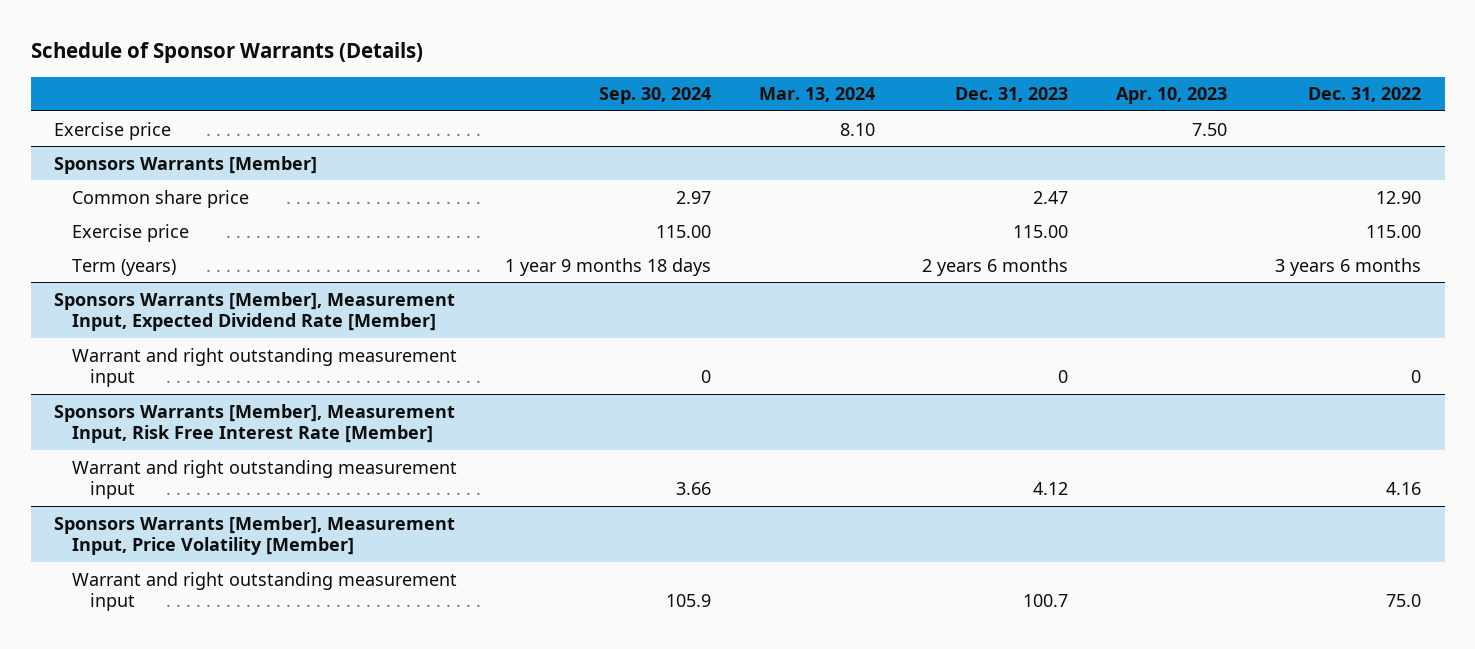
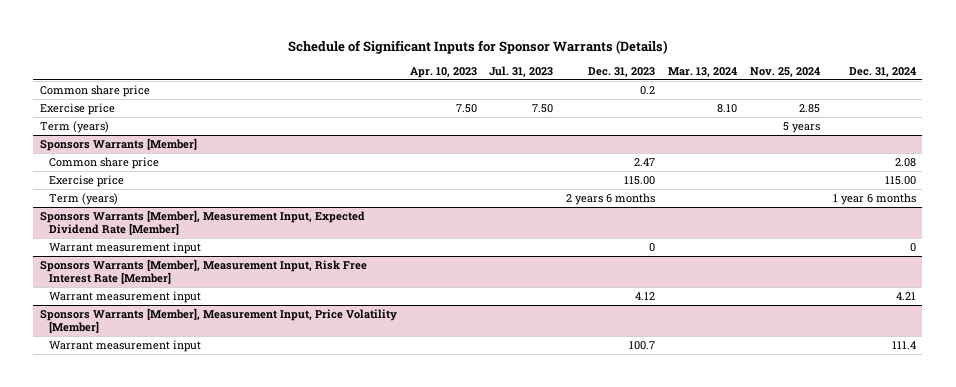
[30,42,423,64] Schedule of Sponsor Warrants (Details) -> [287,39,668,54] Schedule of Significant Inputs for Sponsor Warrants (Details)
[598,87,711,105] Sep. 30, 2024 -> none
[1307,87,1421,103] Dec. 31, 2022 -> none
none -> [489,65,554,77] Jul. 31, 2023
none -> [749,66,820,77] Nov. 25, 2024
none -> [848,66,916,77] Dec. 31, 2024
none -> [39,84,150,97] Common share price
none -> [39,120,109,133] Term (years)
[72,347,458,387] Warrant and right outstanding measurement input -> [49,241,202,254] Warrant measurement input
[72,459,458,499] Warrant and right outstanding measurement input -> [49,290,202,303] Warrant measurement input
[72,571,458,611] Warrant and right outstanding measurement input -> [49,339,202,352] Warrant measurement input

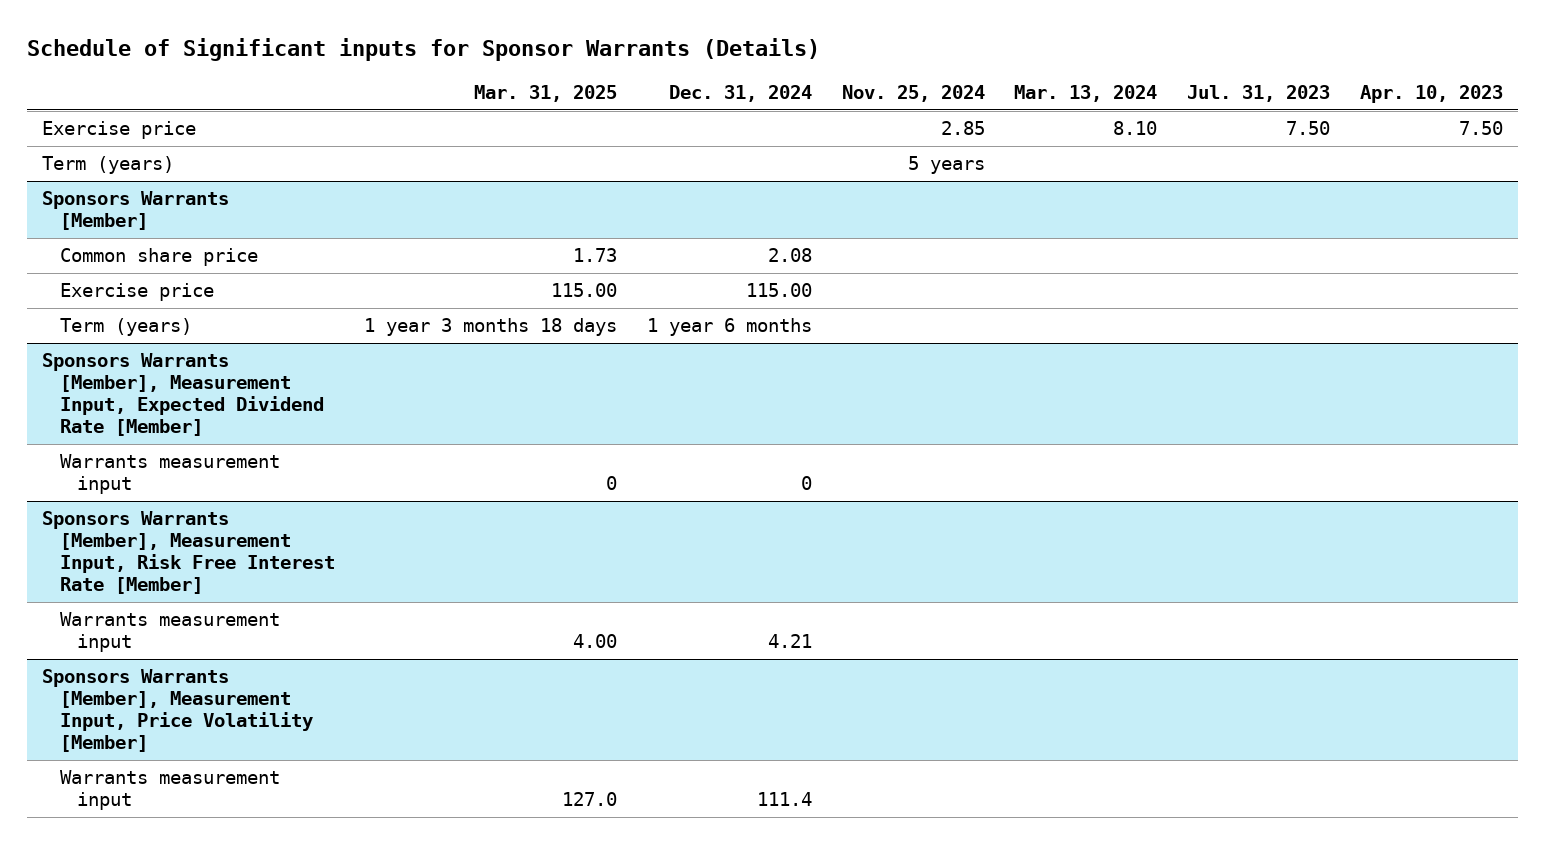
[287,39,668,54] Schedule of Significant Inputs for Sponsor Warrants (Details) -> [27,38,821,62] Schedule of Significant inputs for Sponsor Warrants (Details)
[588,66,656,77] Dec. 31, 2023 -> none
none -> [474,85,618,103] Mar. 31, 2025
[39,84,150,97] Common share price -> none
[49,241,202,254] Warrant measurement input -> [59,454,280,495] Warrants measurement input
[49,290,202,303] Warrant measurement input -> [59,612,280,653] Warrants measurement input
[49,339,202,352] Warrant measurement input -> [59,770,280,811] Warrants measurement input

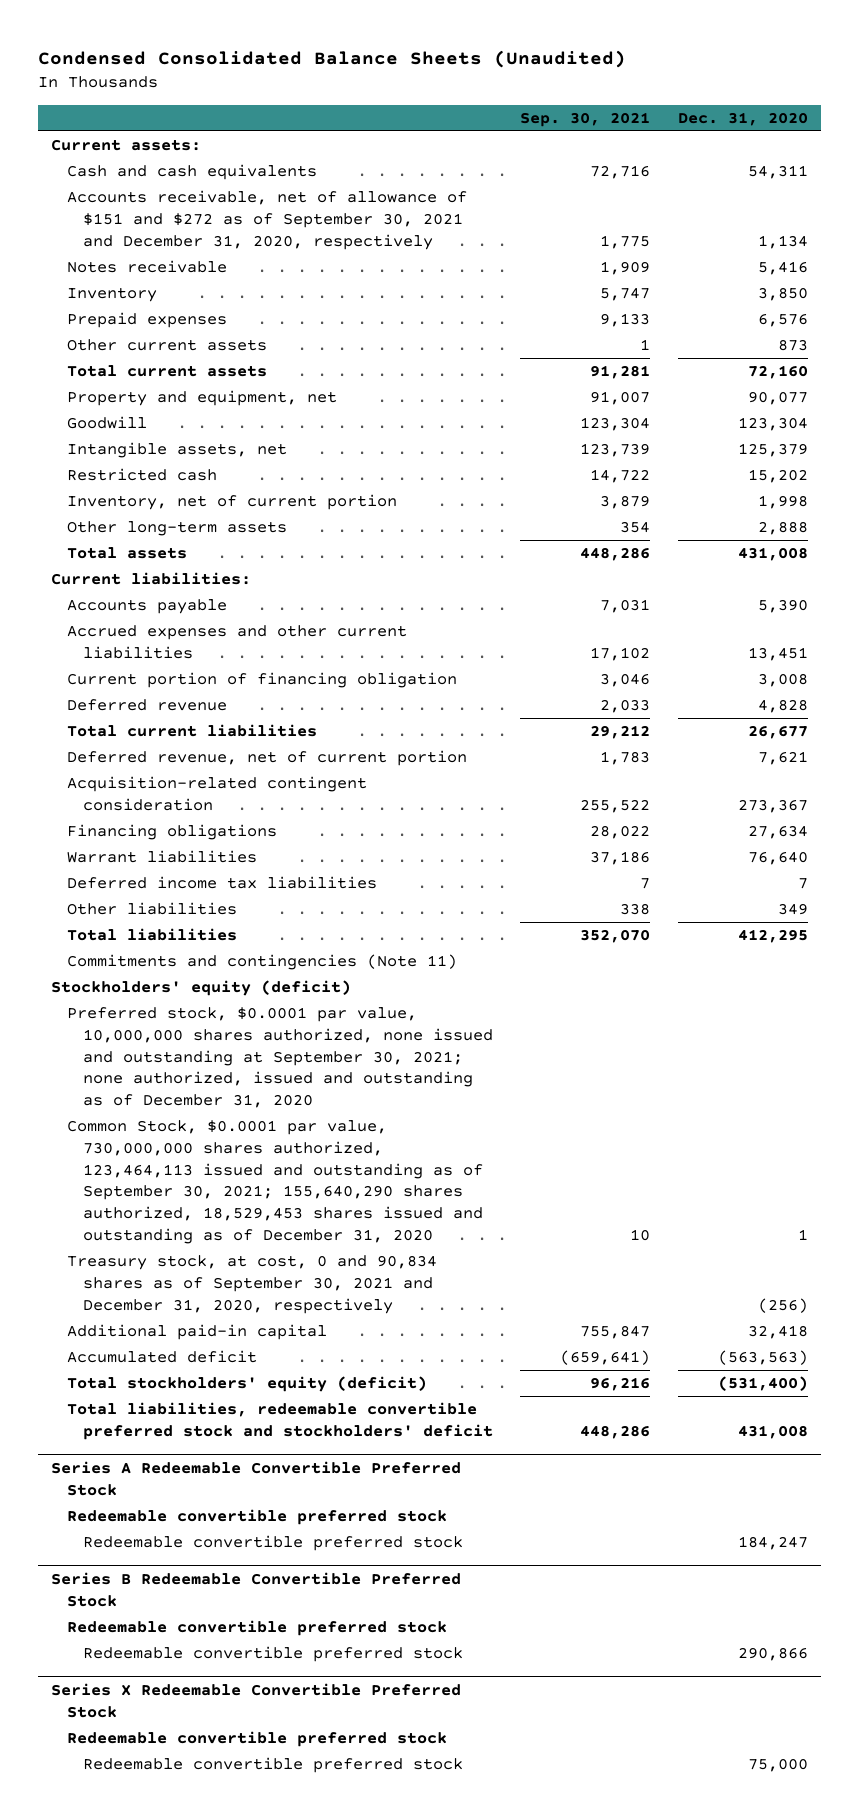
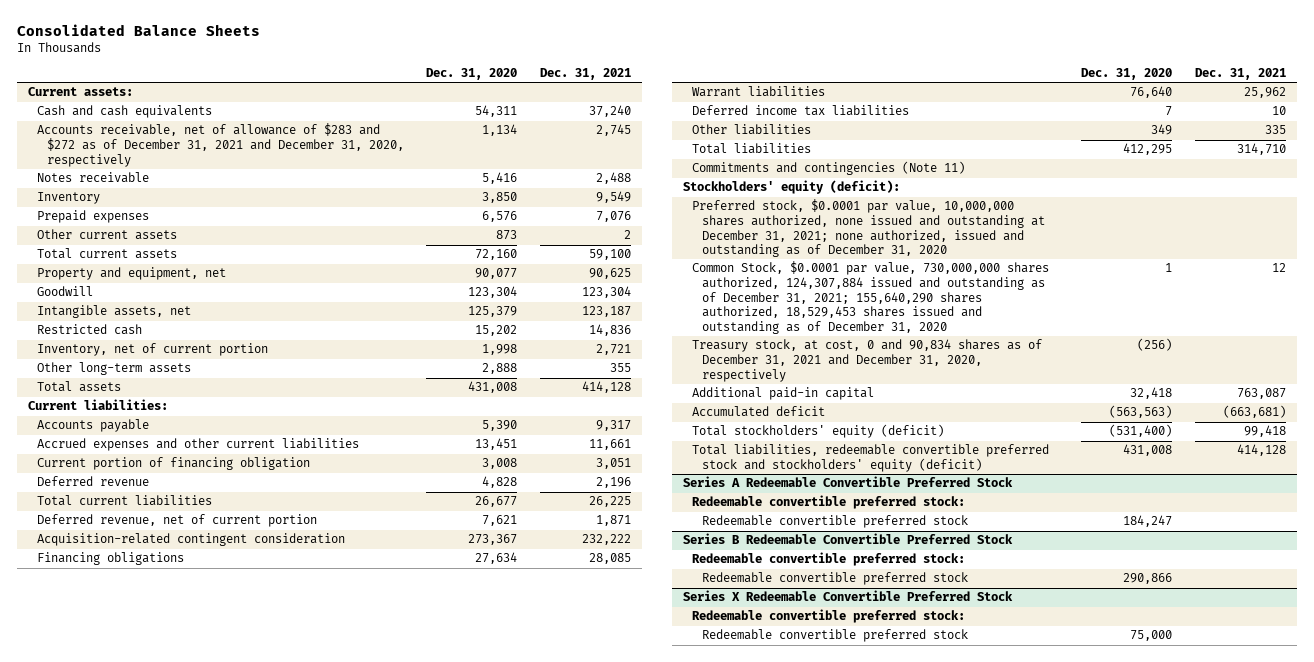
[37,50,626,69] Condensed Consolidated Balance Sheets (Unaudited) -> [16,23,260,36] Consolidated Balance Sheets
[520,111,651,127] Sep. 30, 2021 -> none
none -> [539,68,631,81] Dec. 31, 2021
[67,190,468,250] Accounts receivable, net of allowance of $151 and $272 as of September 30, 2021 and December 31, 2020, respectively -> [37,123,404,167] Accounts receivable, net of allowance of $283 and $272 as of December 31, 2021 and December 31, 2020, respectively
[51,980,352,997] Stockholders' equity (deficit) -> [683,180,901,195] Stockholders' equity (deficit):
[67,1007,494,1109] Preferred stock, $0.0001 par value, 10,000,000 shares authorized, none issued and outstanding at September 30, 2021; none authorized, issued and outstanding as of December 31, 2020 -> [692,199,1045,258] Preferred stock, $0.0001 par value, 10,000,000 shares authorized, none issued and outstanding at December 31, 2021; none authorized, issued and outstanding as of December 31, 2020
[67,1120,484,1244] Common Stock, $0.0001 par value, 730,000,000 shares authorized, 123,464,113 issued and outstanding as of September 30, 2021; 155,640,290 shares authorized, 18,529,453 shares issued and outstanding as of December 31, 2020 -> [692,261,1050,334] Common Stock, $0.0001 par value, 730,000,000 shares authorized, 124,307,884 issued and outstanding as of December 31, 2021; 155,640,290 shares authorized, 18,529,453 shares issued and outstanding as of December 31, 2020
[67,1255,438,1314] Treasury stock, at cost, 0 and 90,834 shares as of September 30, 2021 and December 31, 2020, respectively -> [692,339,1043,382] Treasury stock, at cost, 0 and 90,834 shares as of December 31, 2021 and December 31, 2020, respectively
[67,1402,494,1440] Total liabilities, redeemable convertible preferred stock and stockholders' deficit -> [692,444,1050,473] Total liabilities, redeemable convertible preferred stock and stockholders' equity (deficit)
[67,1509,448,1526] Redeemable convertible preferred stock -> [692,495,966,510] Redeemable convertible preferred stock:
[67,1620,448,1637] Redeemable convertible preferred stock -> [692,552,966,567] Redeemable convertible preferred stock:
[67,1731,448,1748] Redeemable convertible preferred stock -> [692,609,966,624] Redeemable convertible preferred stock:

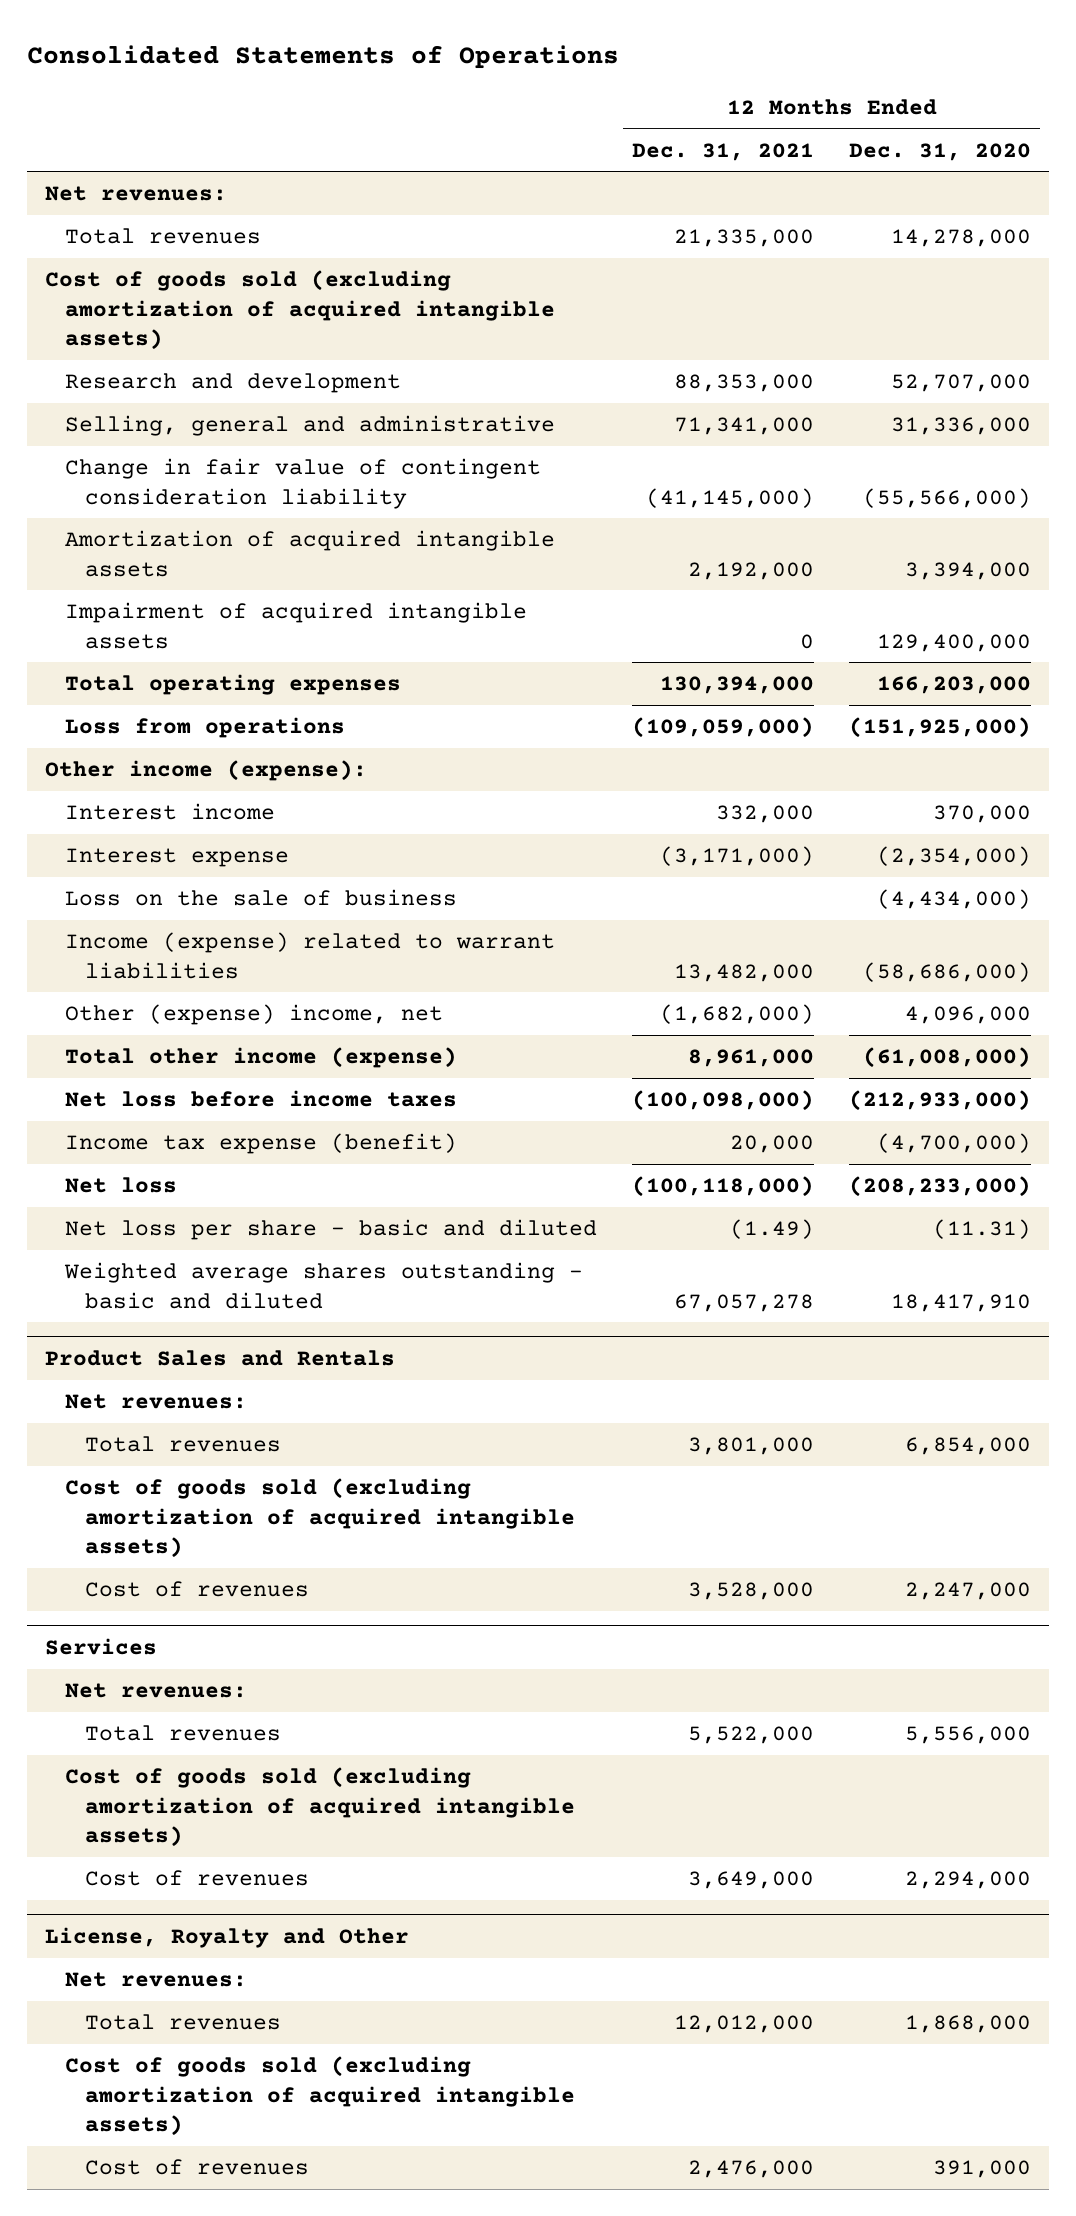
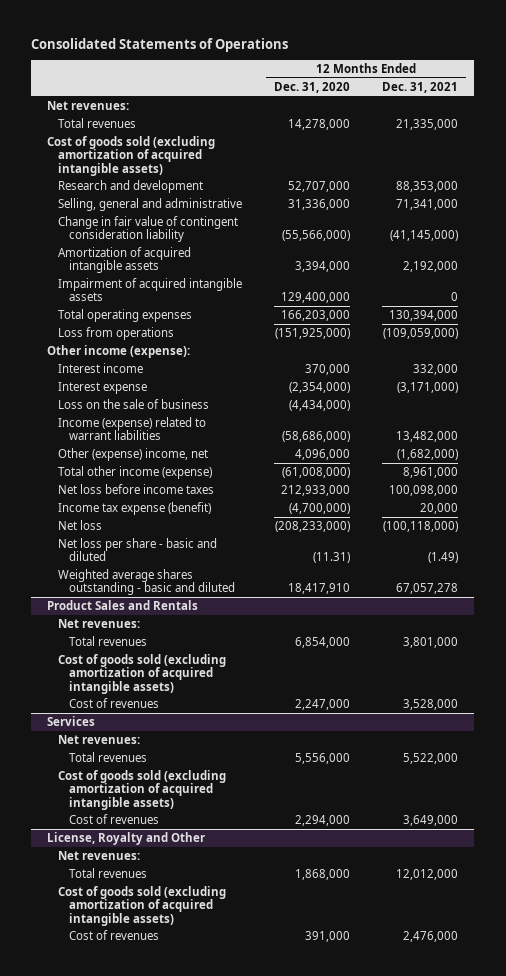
[631,1090,814,1112] (100,098,000) -> [389,484,459,496] 100,098,000
[849,1090,1032,1112] (212,933,000) -> [281,484,351,496] 212,933,000

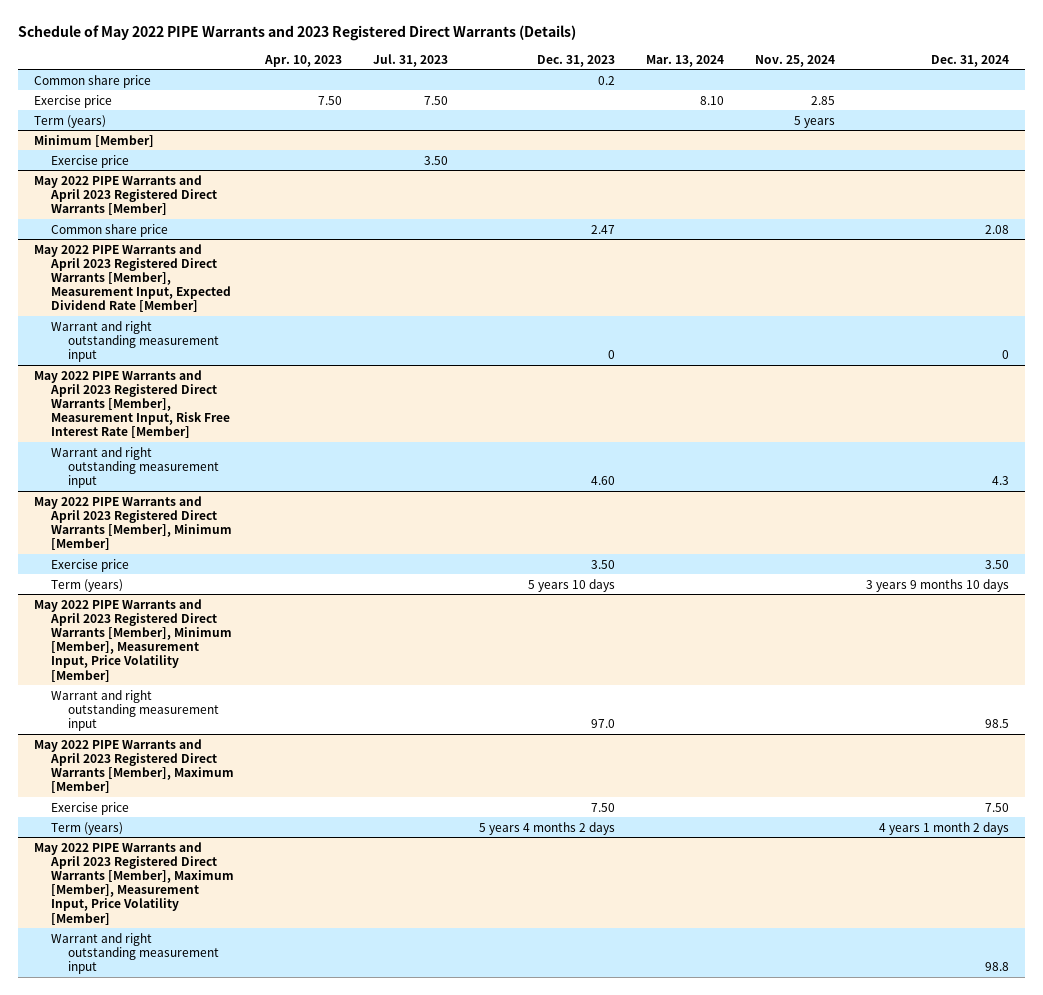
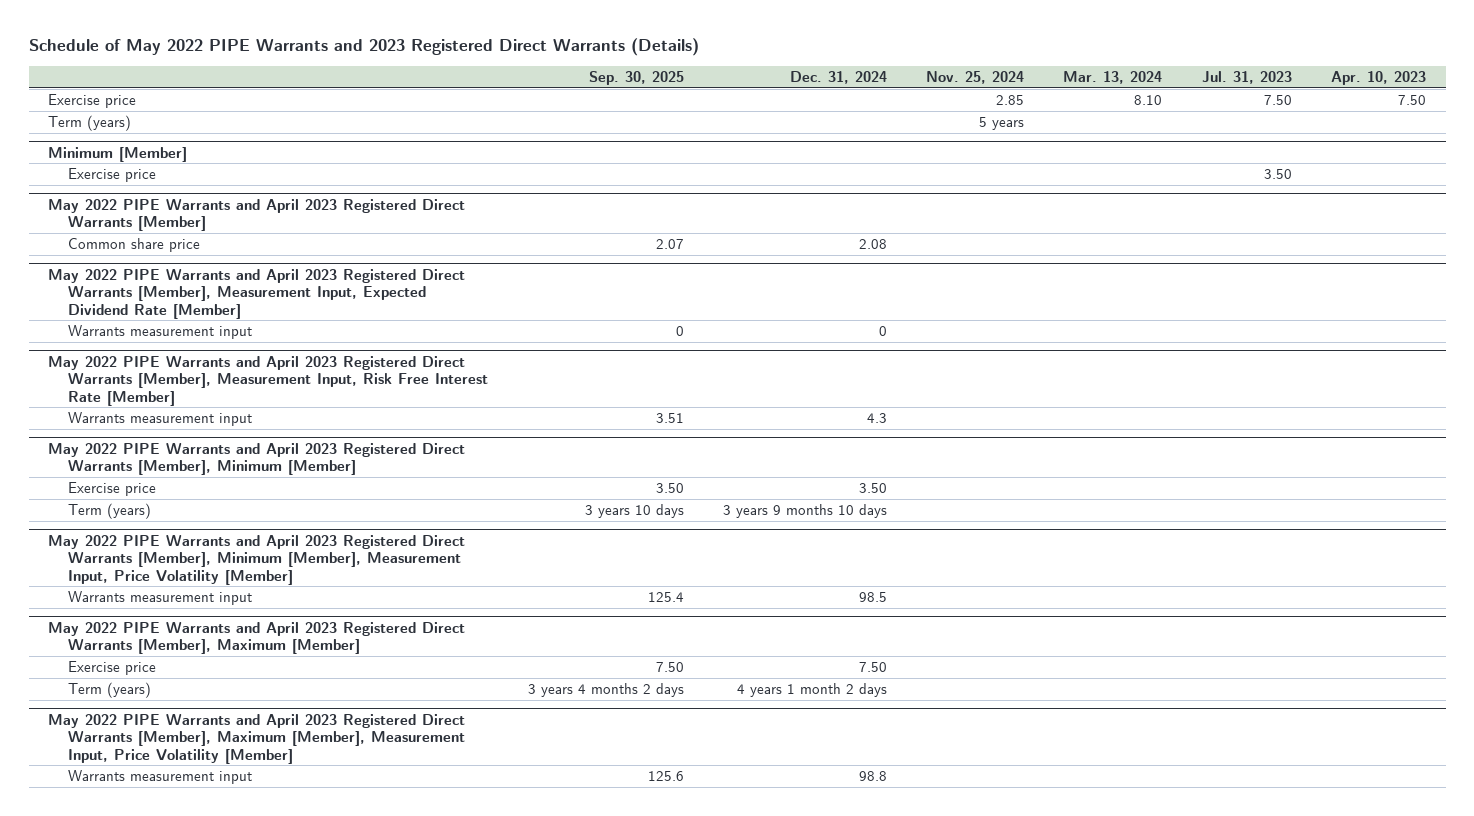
[536,54,615,67] Dec. 31, 2023 -> none
none -> [588,71,684,86] Sep. 30, 2025
[33,74,151,88] Common share price -> none
[50,320,219,363] Warrant and right outstanding measurement input -> [68,325,253,340] Warrants measurement input
[50,446,219,489] Warrant and right outstanding measurement input -> [68,412,253,427] Warrants measurement input
[50,689,219,732] Warrant and right outstanding measurement input -> [68,591,253,606] Warrants measurement input
[50,932,219,975] Warrant and right outstanding measurement input -> [68,770,253,785] Warrants measurement input

